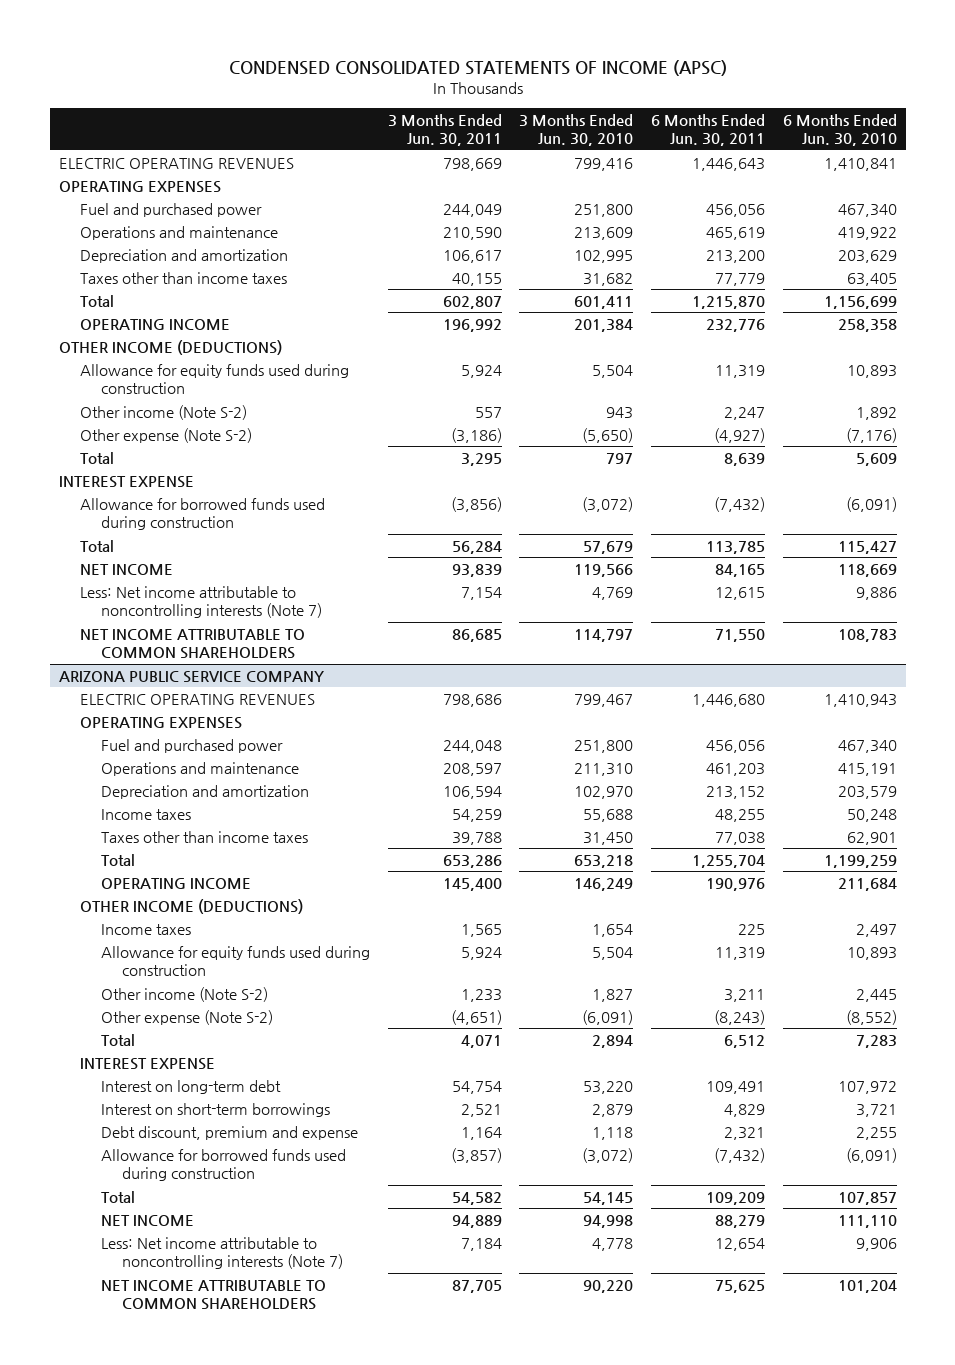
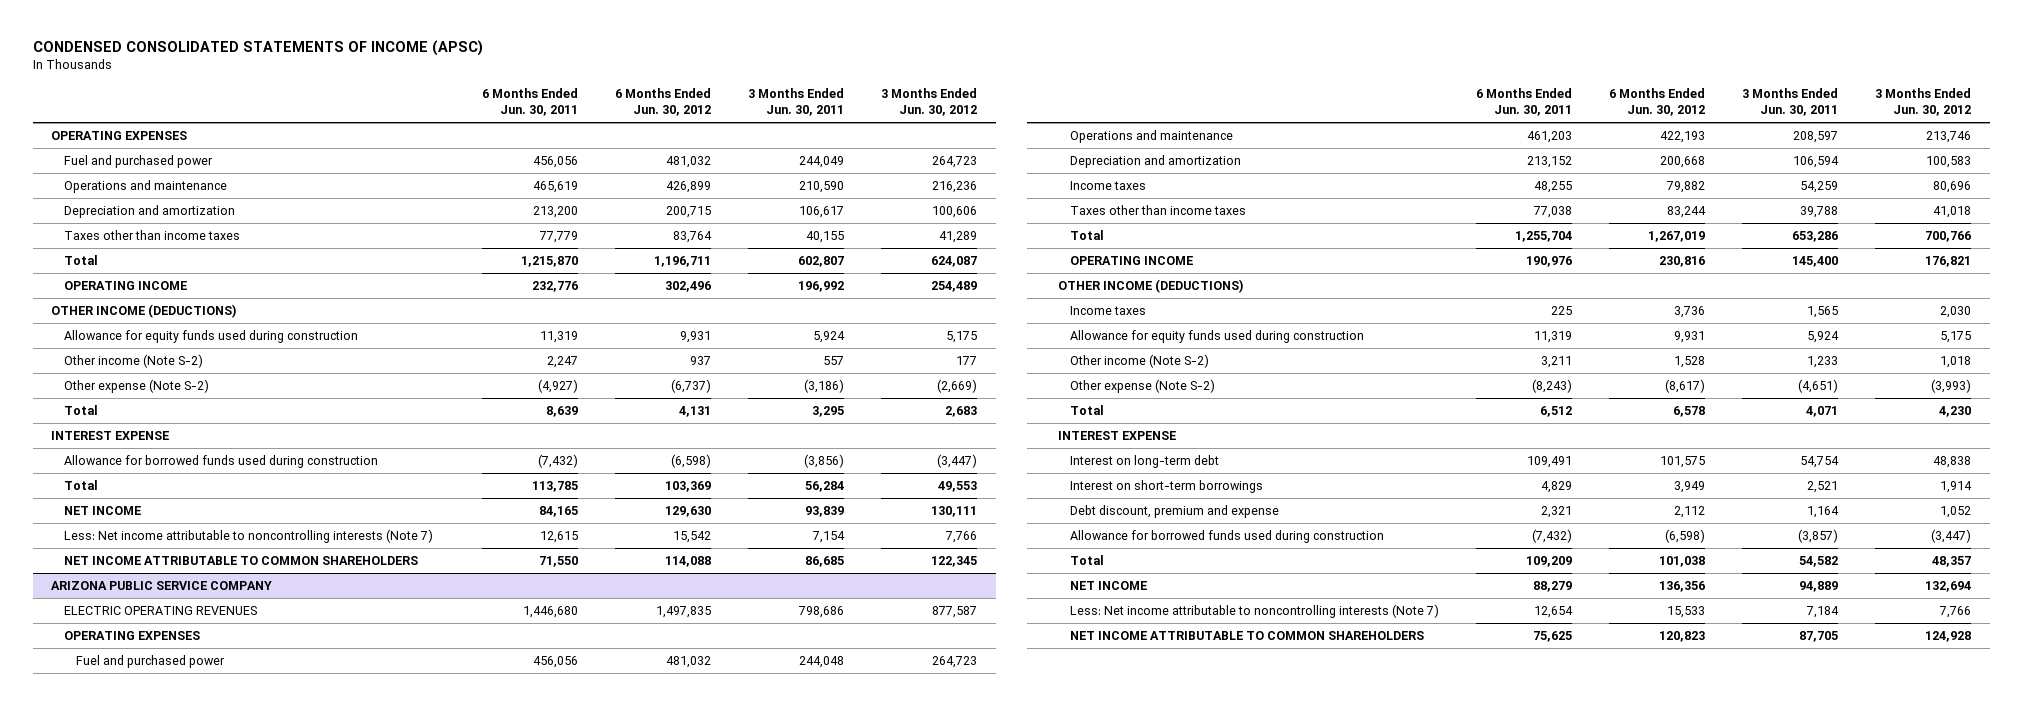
[519,114,634,147] 3 Months Ended Jun. 30, 2010 -> none
[782,114,897,147] 6 Months Ended Jun. 30, 2010 -> none
none -> [614,88,711,117] 6 Months Ended Jun. 30, 2012
none -> [881,88,978,117] 3 Months Ended Jun. 30, 2012
[58,157,294,169] ELECTRIC OPERATING REVENUES -> none

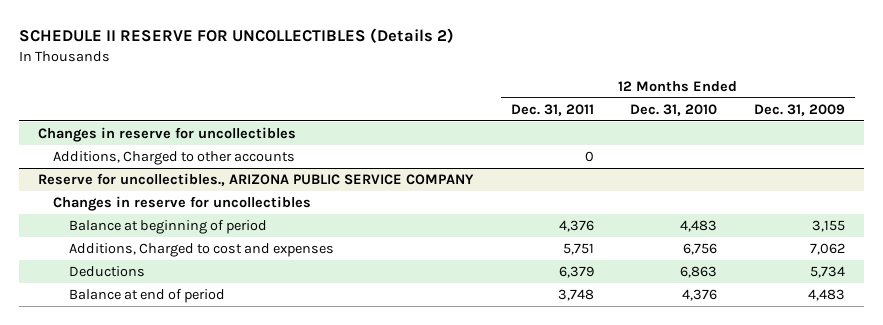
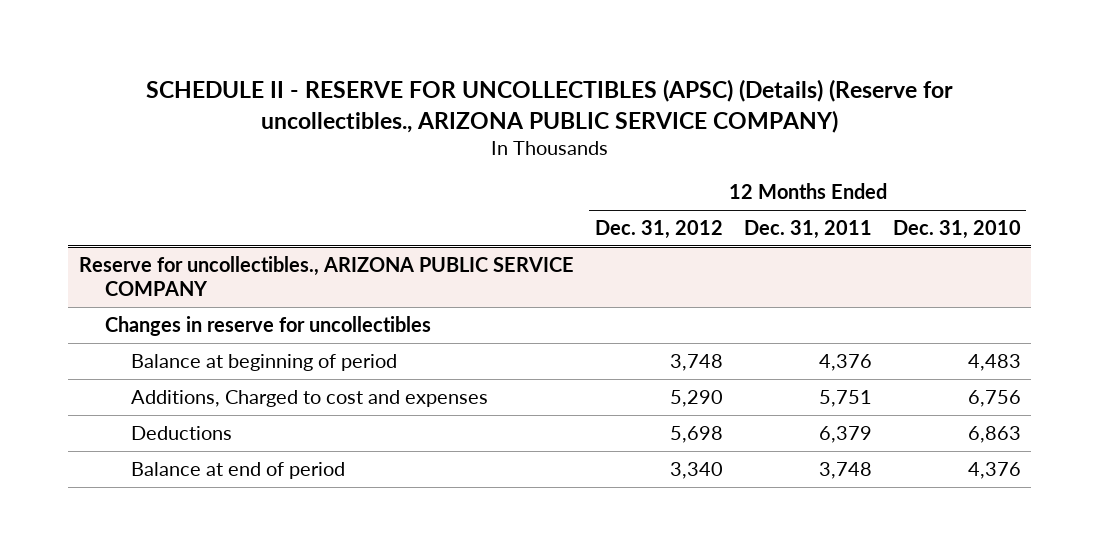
[19,28,455,44] SCHEDULE II RESERVE FOR UNCOLLECTIBLES (Details 2) -> [145,79,953,133] SCHEDULE II - RESERVE FOR UNCOLLECTIBLES (APSC) (Details) (Reserve for uncollectibles., ARIZONA PUBLIC SERVICE COMPANY)
[754,103,846,116] Dec. 31, 2009 -> none
none -> [594,219,723,239] Dec. 31, 2012
[37,126,296,142] Changes in reserve for uncollectibles -> none
[53,150,296,165] Additions, Charged to other accounts -> none

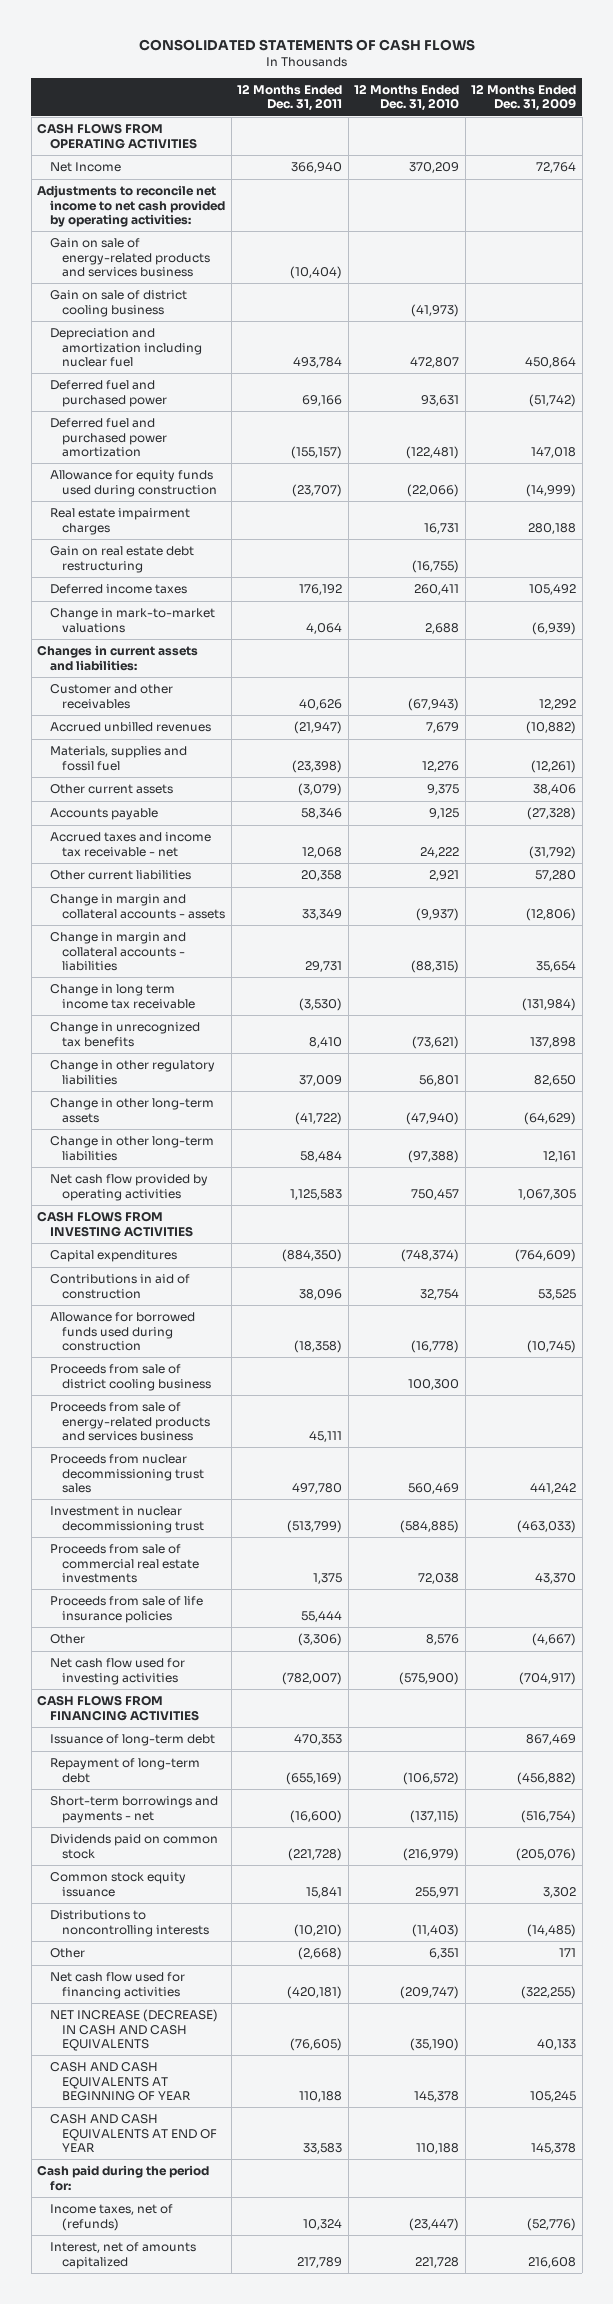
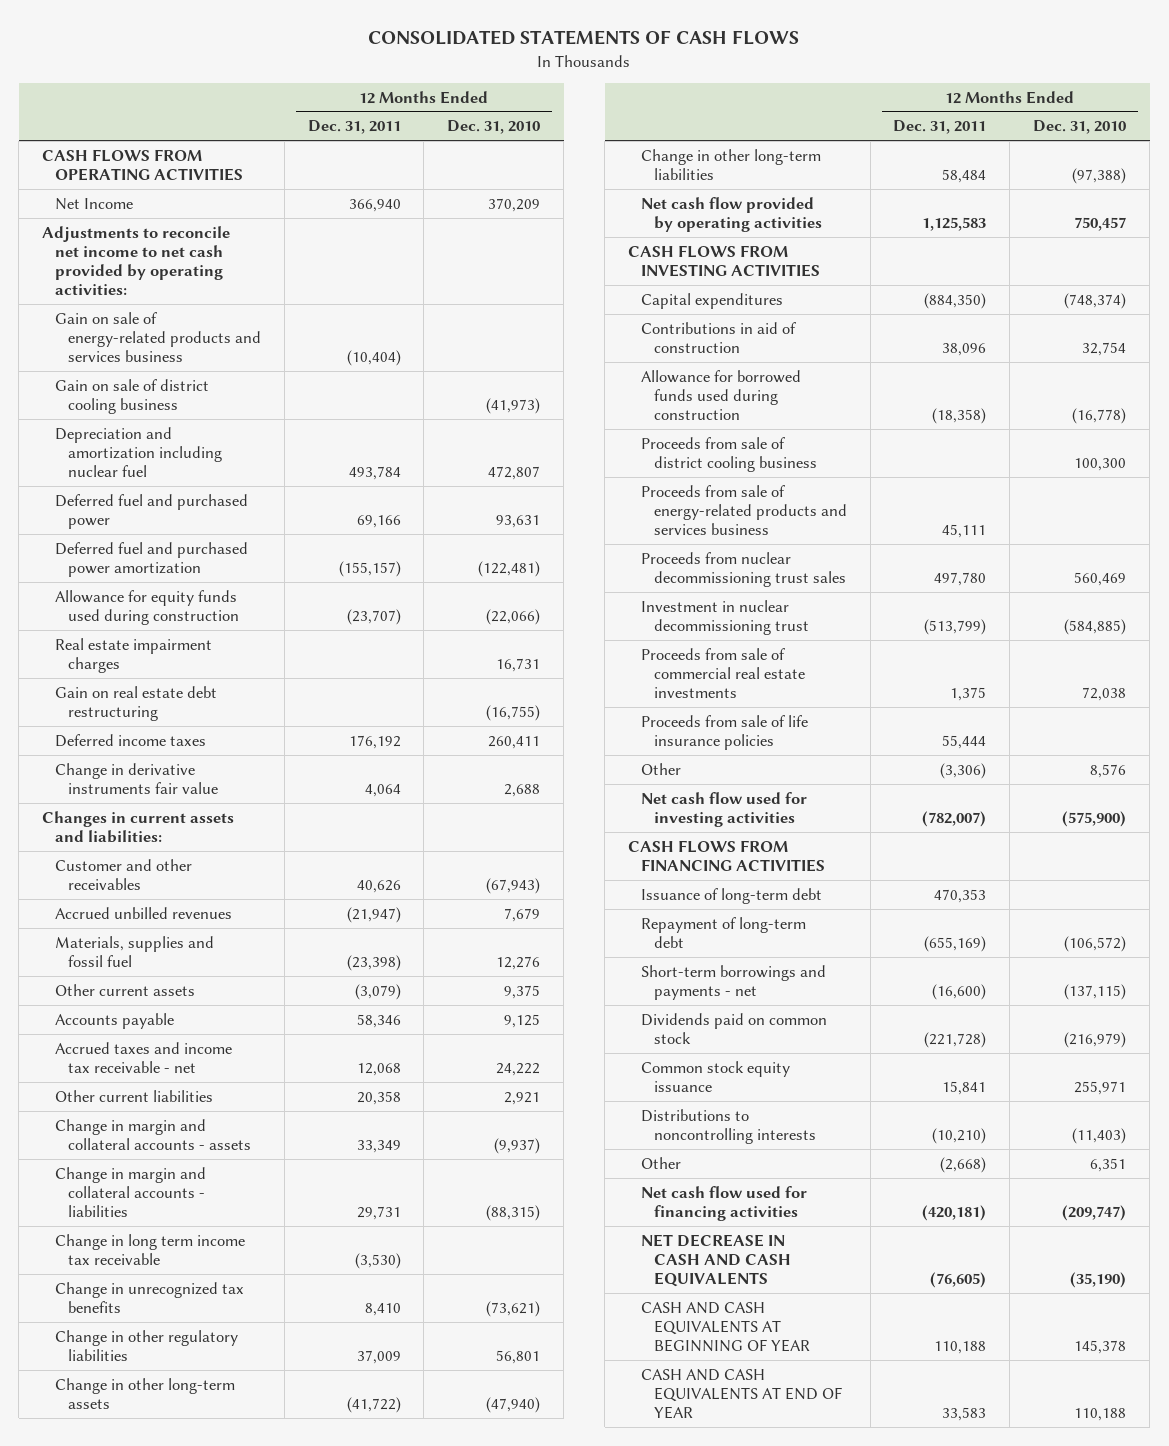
[471,83,577,112] 12 Months Ended Dec. 31, 2009 -> none
[49,608,215,633] Change in mark-to-market valuations -> [55,762,218,794] Change in derivative instruments fair value
[49,2009,218,2052] NET INCREASE (DECREASE) IN CASH AND CASH EQUIVALENTS -> [640,1233,791,1287] NET DECREASE IN CASH AND CASH EQUIVALENTS
[37,2165,210,2191] Cash paid during the period for: -> none
[49,2204,173,2231] Income taxes, net of (refunds) -> none
[49,2242,196,2269] Interest, net of amounts capitalized -> none

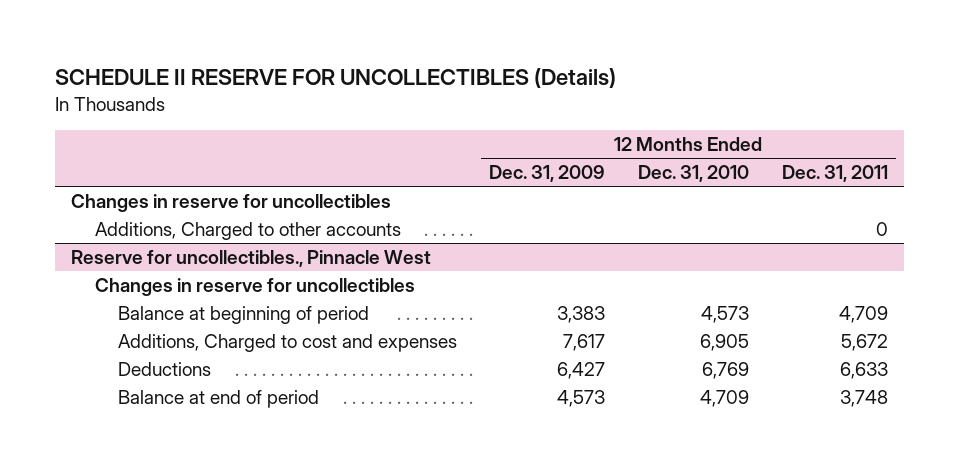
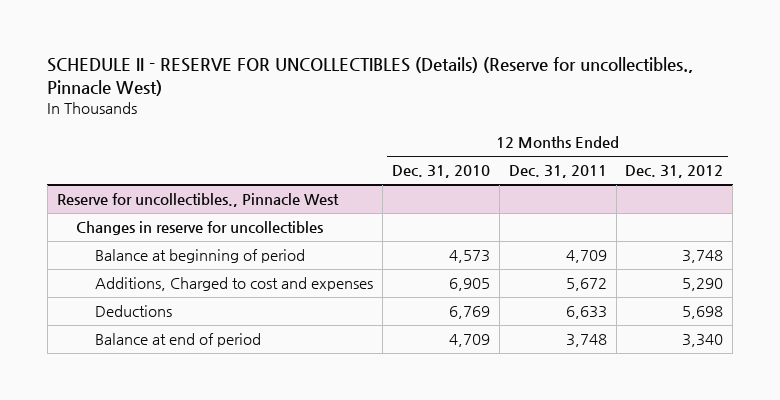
[55,67,617,88] SCHEDULE II RESERVE FOR UNCOLLECTIBLES (Details) -> [47,57,694,97] SCHEDULE II - RESERVE FOR UNCOLLECTIBLES (Details) (Reserve for uncollectibles., Pinnacle West)
[489,165,606,183] Dec. 31, 2009 -> none
none -> [625,165,724,179] Dec. 31, 2012
[71,194,392,213] Changes in reserve for uncollectibles -> none
[94,222,401,241] Additions, Charged to other accounts -> none

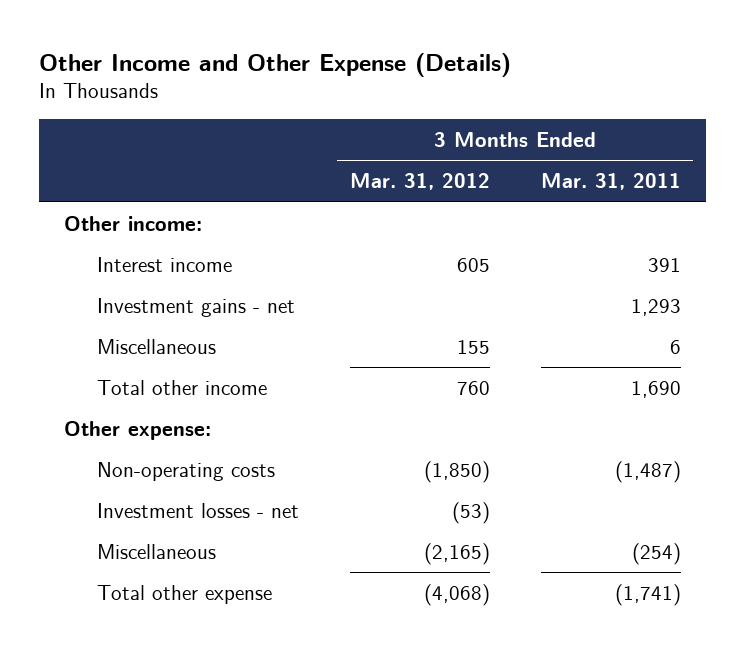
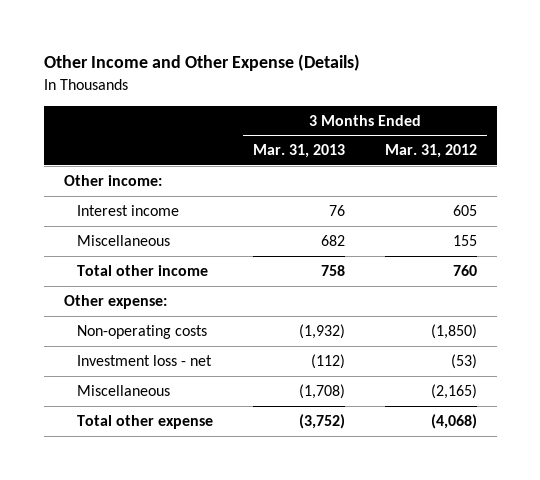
[540,173,681,191] Mar. 31, 2011 -> none
none -> [252,144,345,159] Mar. 31, 2013
[96,297,295,317] Investment gains - net -> none
[96,502,299,518] Investment losses - net -> [76,355,212,367] Investment loss - net

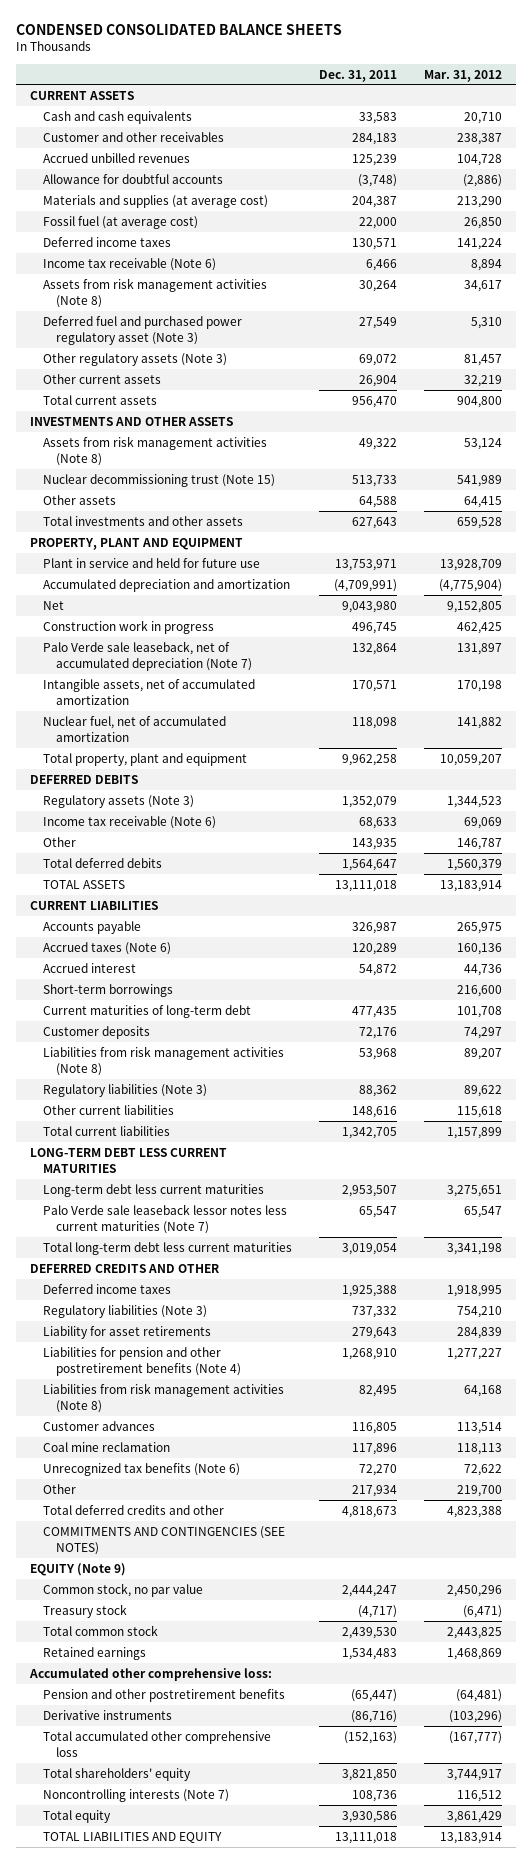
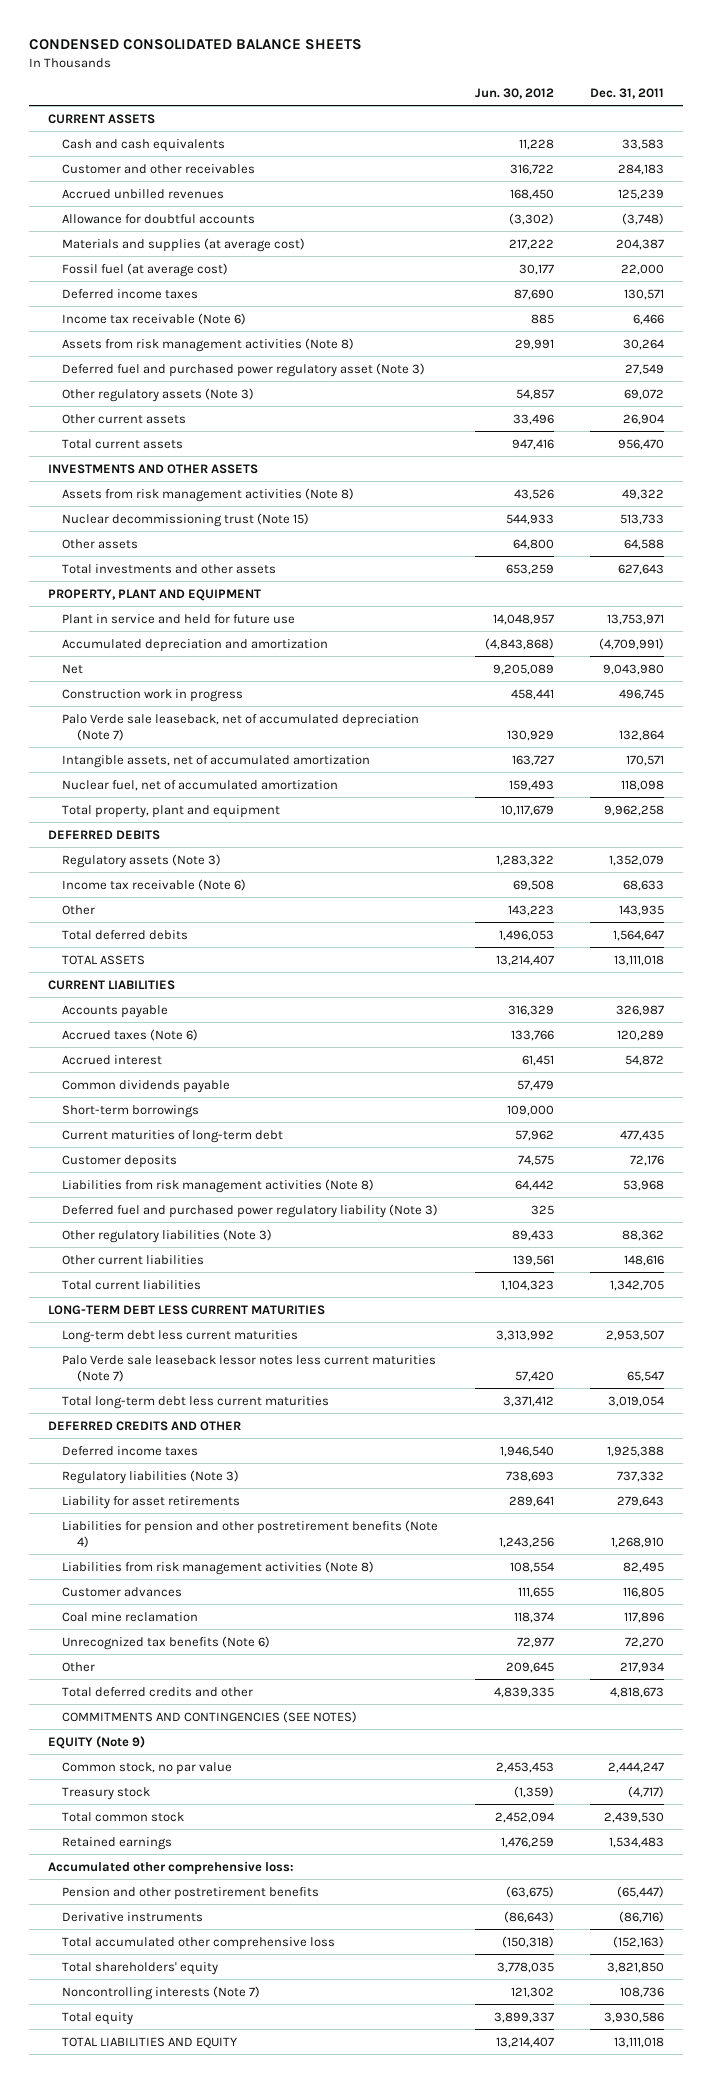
[424,69,503,82] Mar. 31, 2012 -> none
none -> [474,87,554,99] Jun. 30, 2012
none -> [62,1079,231,1093] Common dividends payable
none -> [62,1203,439,1218] Deferred fuel and purchased power regulatory liability (Note 3)
[42,1083,207,1097] Regulatory liabilities (Note 3) -> [62,1228,273,1243] Other regulatory liabilities (Note 3)

